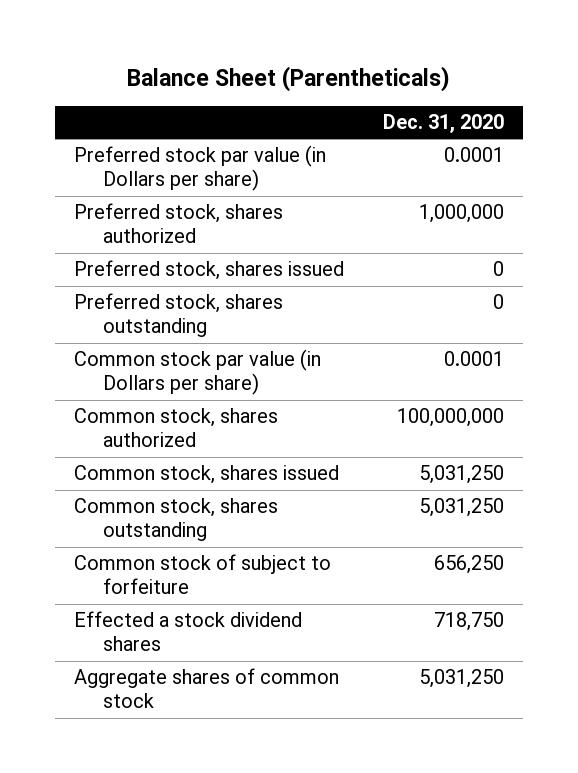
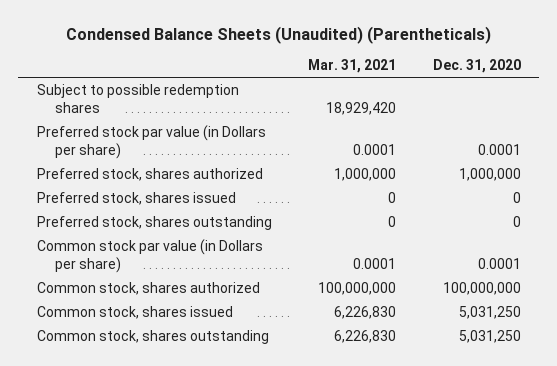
[127,65,451,92] Balance Sheet (Parentheticals) -> [65,25,491,44] Condensed Balance Sheets (Unaudited) (Parentheticals)
none -> [308,59,397,74] Mar. 31, 2021
none -> [36,83,239,113] Subject to possible redemption shares
[74,554,332,595] Common stock of subject to forfeiture -> none
[74,611,303,652] Effected a stock dividend shares -> none
[74,668,340,709] Aggregate shares of common stock -> none

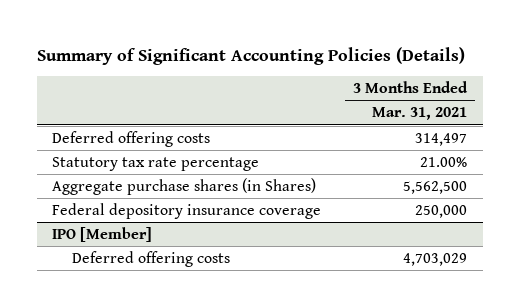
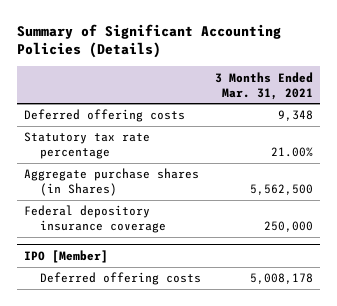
[414,132,467,146] 314,497 -> [278,110,314,122] 9,348
[402,252,467,266] 4,703,029 -> [250,273,314,285] 5,008,178

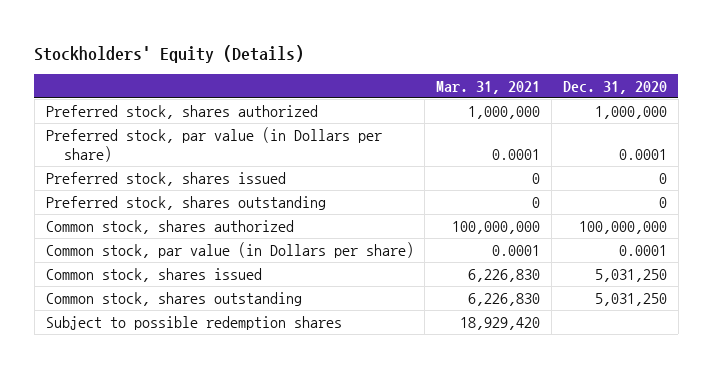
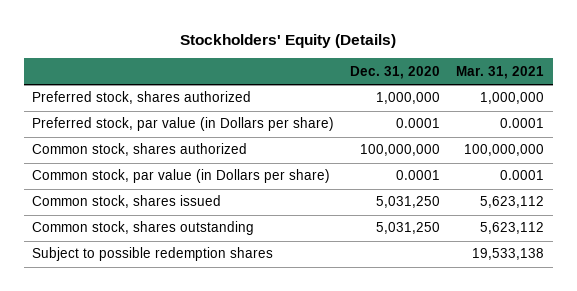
[45,171,286,186] Preferred stock, shares issued -> none
[45,195,326,210] Preferred stock, shares outstanding -> none
[468,268,541,282] 6,226,830 -> [480,196,545,209] 5,623,112
[468,292,541,306] 6,226,830 -> [480,222,545,235] 5,623,112
[460,316,541,330] 18,929,420 -> [472,248,545,261] 19,533,138

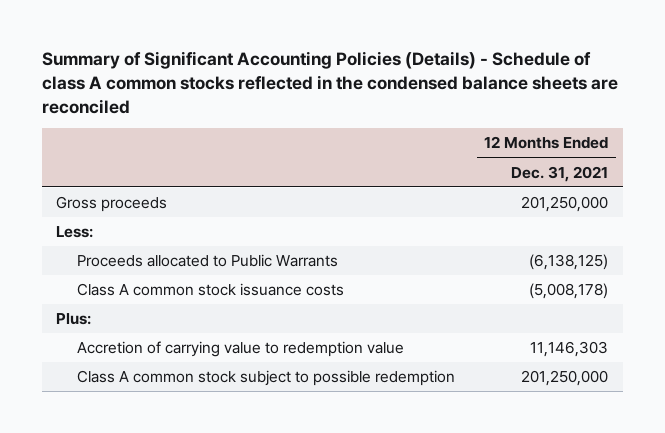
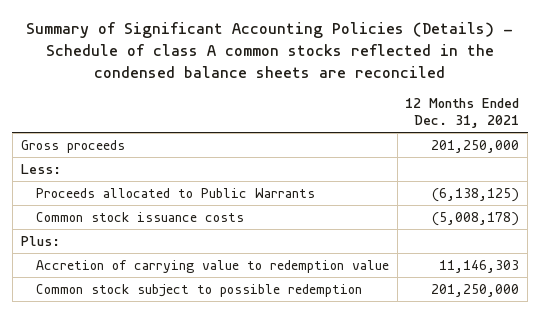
[77,283,345,297] Class A common stock issuance costs -> [35,211,244,222] Common stock issuance costs
[77,370,456,387] Class A common stock subject to possible redemption -> [35,283,362,297] Common stock subject to possible redemption

